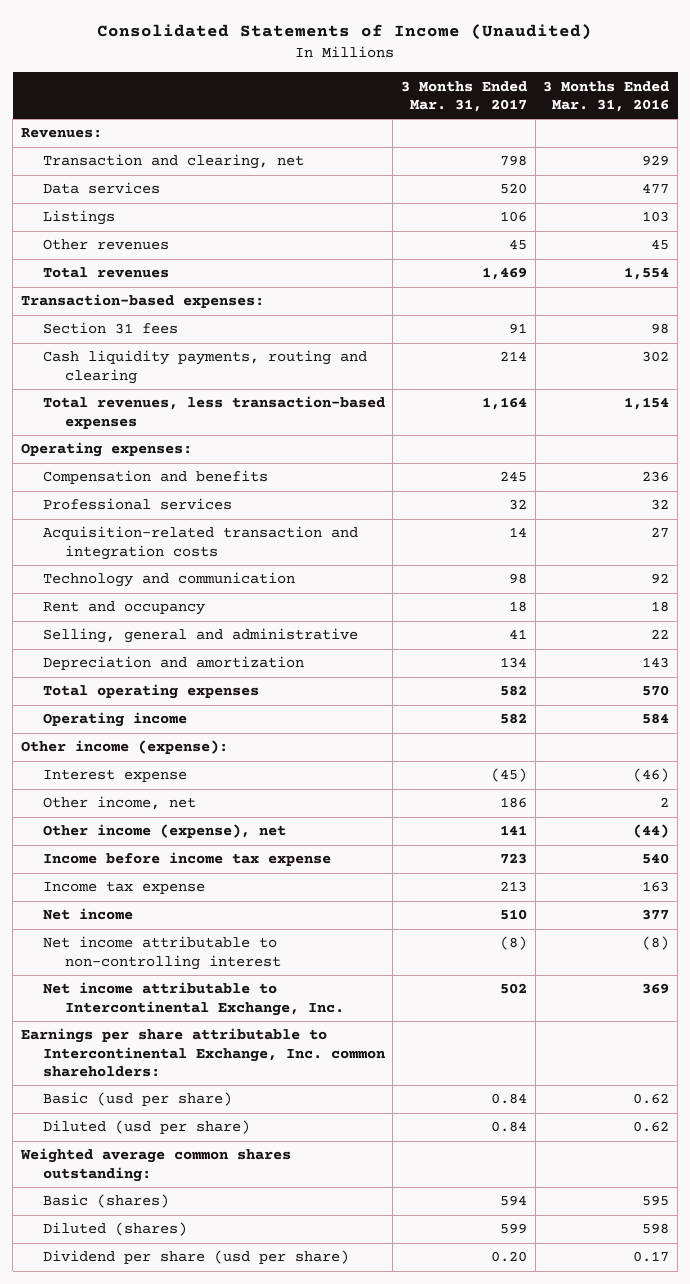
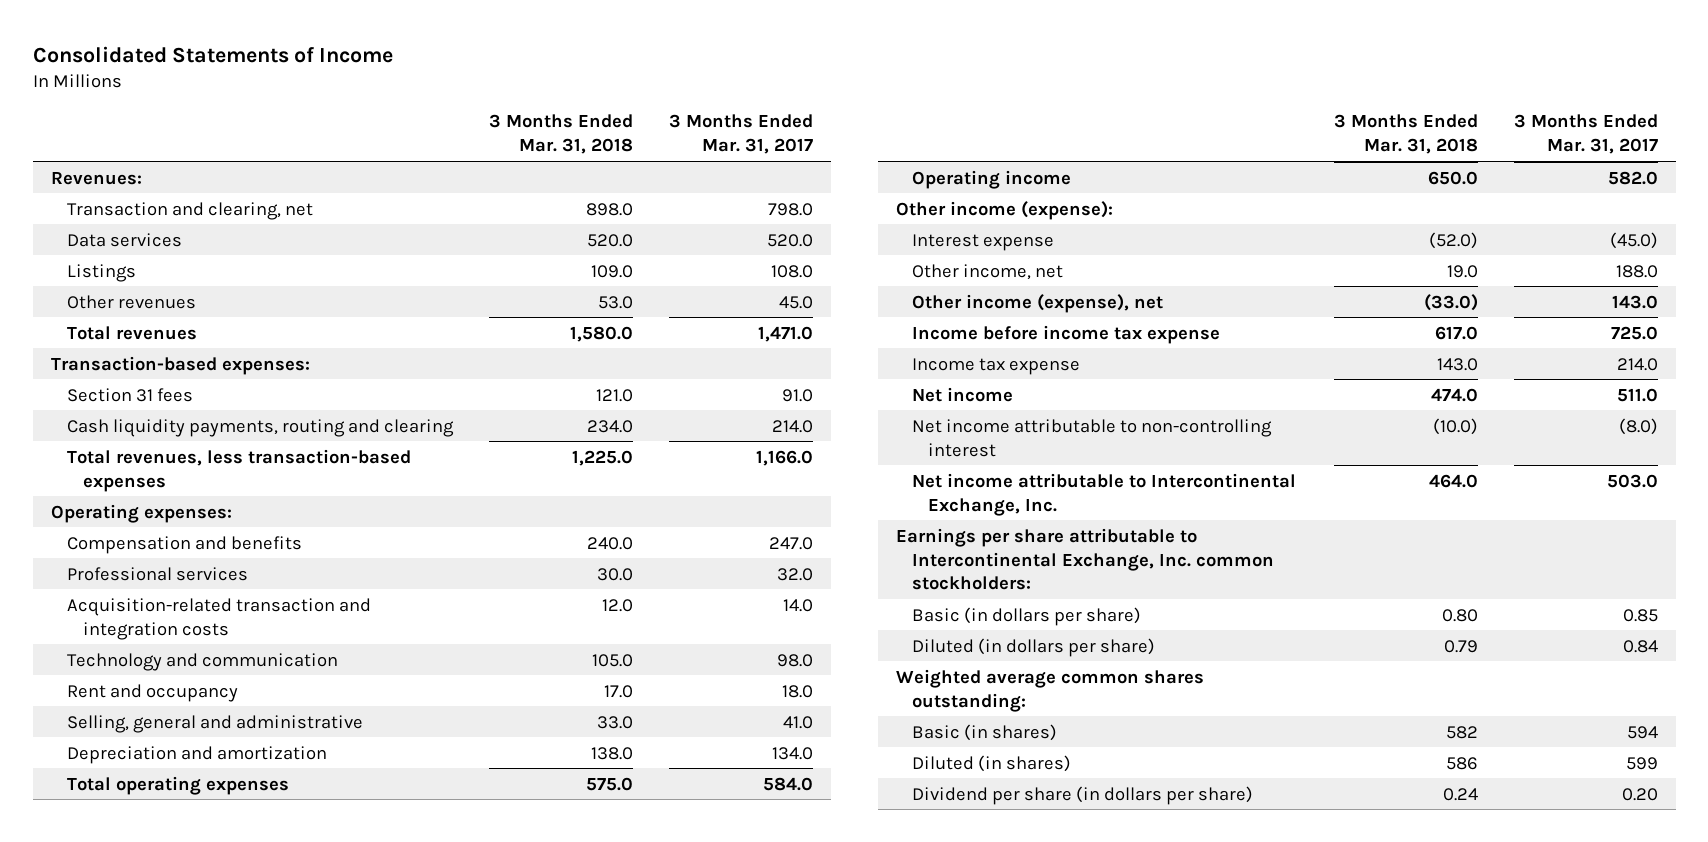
[97,24,593,41] Consolidated Statements of Income (Unaudited) -> [32,45,393,63] Consolidated Statements of Income
[543,80,670,112] 3 Months Ended Mar. 31, 2016 -> none
none -> [489,114,634,155] 3 Months Ended Mar. 31, 2018
[500,155,528,167] 798 -> [767,202,813,216] 798.0
[500,183,528,195] 520 -> [766,233,813,247] 520.0
[500,211,528,223] 106 -> [770,264,813,278] 108.0
[509,239,528,251] 45 -> [778,295,813,309] 45.0
[482,267,528,281] 1,469 -> [757,325,813,342] 1,471.0
[509,323,528,335] 91 -> [781,388,813,402] 91.0
[500,351,528,362] 214 -> [771,419,813,433] 214.0
[482,397,528,411] 1,164 -> [755,449,813,466] 1,166.0
[500,471,528,483] 245 -> [768,536,813,550] 247.0
[509,499,528,511] 32 -> [776,567,813,581] 32.0
[509,527,528,538] 14 -> [782,598,813,612] 14.0
[509,573,528,585] 98 -> [776,653,813,667] 98.0
[509,601,528,613] 18 -> [781,684,813,698] 18.0
[509,629,528,640] 41 -> [782,715,813,729] 41.0
[500,657,528,669] 134 -> [771,746,813,760] 134.0
[500,685,528,697] 582 -> [762,776,813,791] 584.0
[500,713,528,725] 582 -> [1607,170,1658,185] 582.0
[491,768,528,783] (45) -> [1609,231,1658,249] (45.0)
[500,797,528,809] 186 -> [1615,264,1658,278] 188.0
[500,825,528,836] 141 -> [1611,294,1658,309] 143.0
[500,853,528,865] 723 -> [1610,325,1658,340] 725.0
[500,881,528,893] 213 -> [1616,357,1658,371] 214.0
[500,909,528,921] 510 -> [1616,387,1658,402] 511.0
[500,936,528,951] (8) -> [1618,417,1658,435] (8.0)
[500,983,528,995] 502 -> [1606,473,1658,488] 503.0
[20,1028,386,1077] Earnings per share attributable to Intercontinental Exchange, Inc. common shareholders: -> [895,527,1274,591] Earnings per share attributable to Intercontinental Exchange, Inc. common stockholders:
[42,1092,232,1107] Basic (usd per share) -> [911,606,1141,626] Basic (in dollars per share)
[491,1093,528,1105] 0.84 -> [1622,608,1658,622] 0.85
[42,1120,250,1135] Diluted (usd per share) -> [911,637,1155,657] Diluted (in dollars per share)
[42,1194,169,1209] Basic (shares) -> [911,723,1057,741] Basic (in shares)
[42,1222,187,1237] Diluted (shares) -> [911,754,1071,772] Diluted (in shares)
[42,1250,349,1265] Dividend per share (usd per share) -> [911,785,1253,805] Dividend per share (in dollars per share)

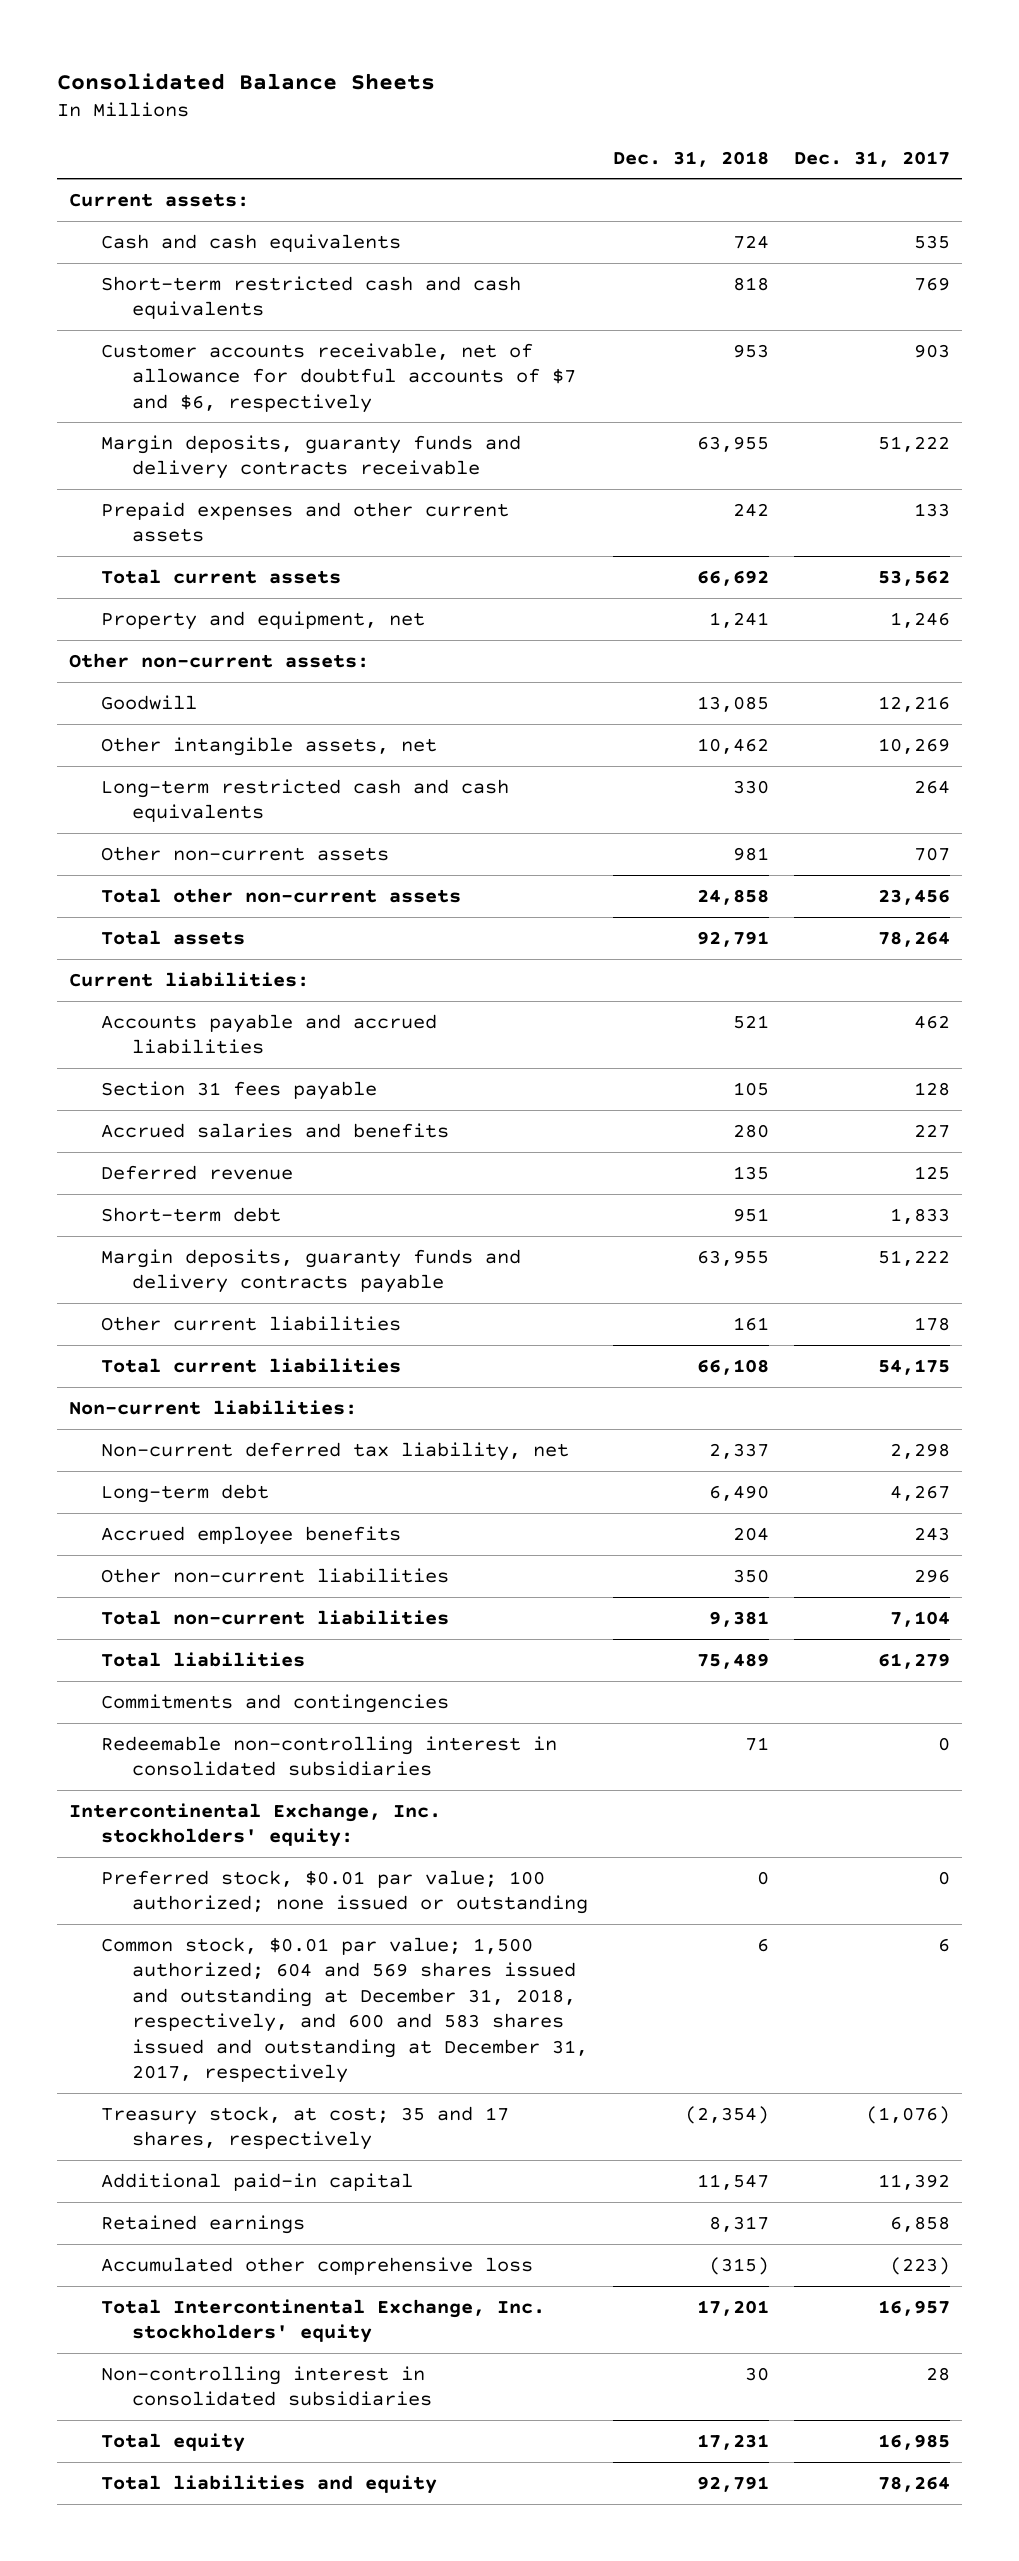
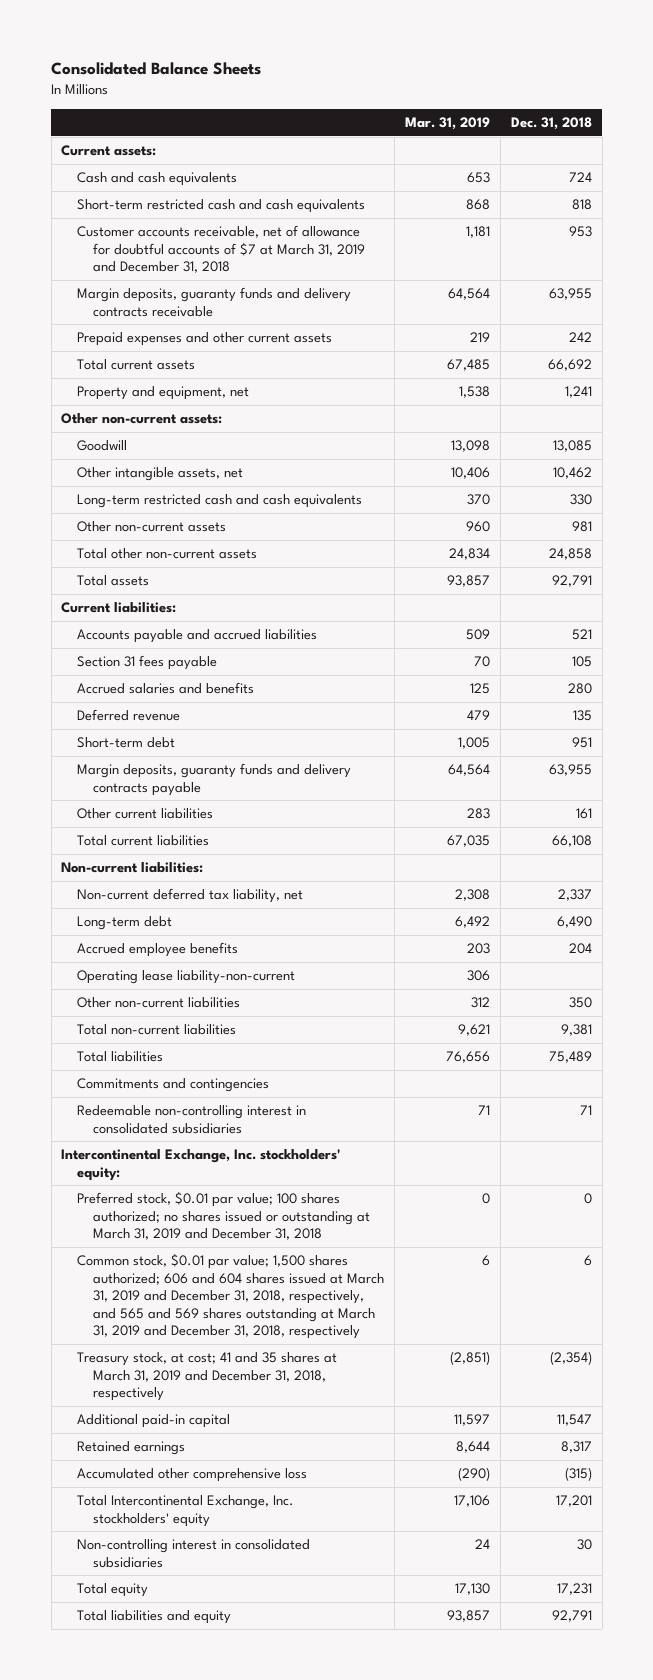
[793,150,950,167] Dec. 31, 2017 -> none
none -> [404,116,490,130] Mar. 31, 2019
[100,342,576,413] Customer accounts receivable, net of allowance for doubtful accounts of $7 and $6, respectively -> [77,225,366,274] Customer accounts receivable, net of allowance for doubtful accounts of $7 at March 31, 2019 and December 31, 2018
none -> [77,970,296,985] Operating lease liability-non-current
[100,1869,588,1915] Preferred stock, $0.01 par value; 100 authorized; none issued or outstanding -> [77,1191,371,1241] Preferred stock, $0.01 par value; 100 shares authorized; no shares issued or outstanding at March 31, 2019 and December 31, 2018
[100,1936,588,2084] Common stock, $0.01 par value; 1,500 authorized; 604 and 569 shares issued and outstanding at December 31, 2018, respectively, and 600 and 583 shares issued and outstanding at December 31, 2017, respectively -> [77,1253,385,1340] Common stock, $0.01 par value; 1,500 shares authorized; 606 and 604 shares issued at March 31, 2019 and December 31, 2018, respectively, and 565 and 569 shares outstanding at March 31, 2019 and December 31, 2018, respectively
[100,2105,509,2151] Treasury stock, at cost; 35 and 17 shares, respectively -> [77,1352,338,1402] Treasury stock, at cost; 41 and 35 shares at March 31, 2019 and December 31, 2018, respectively

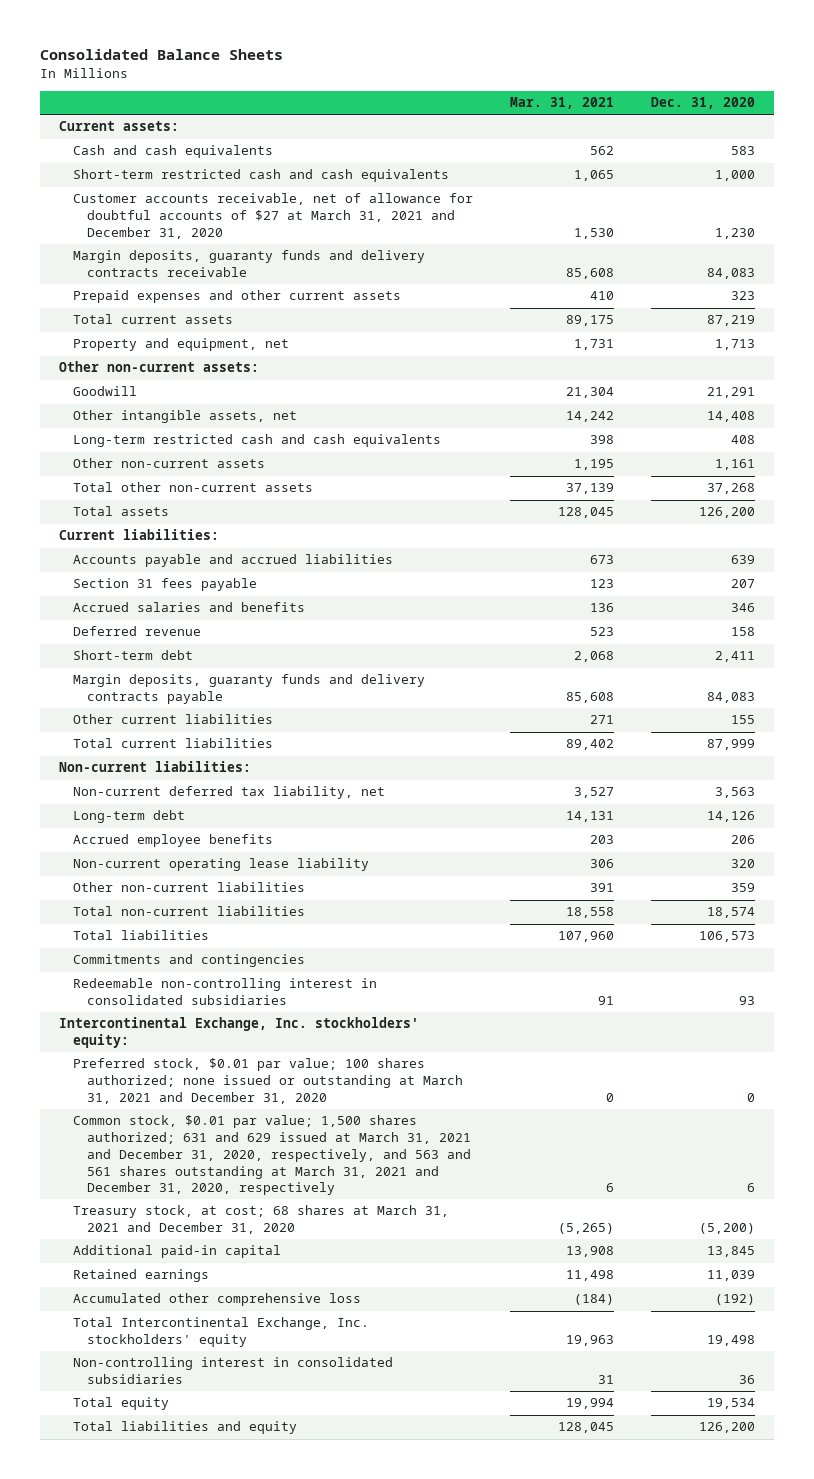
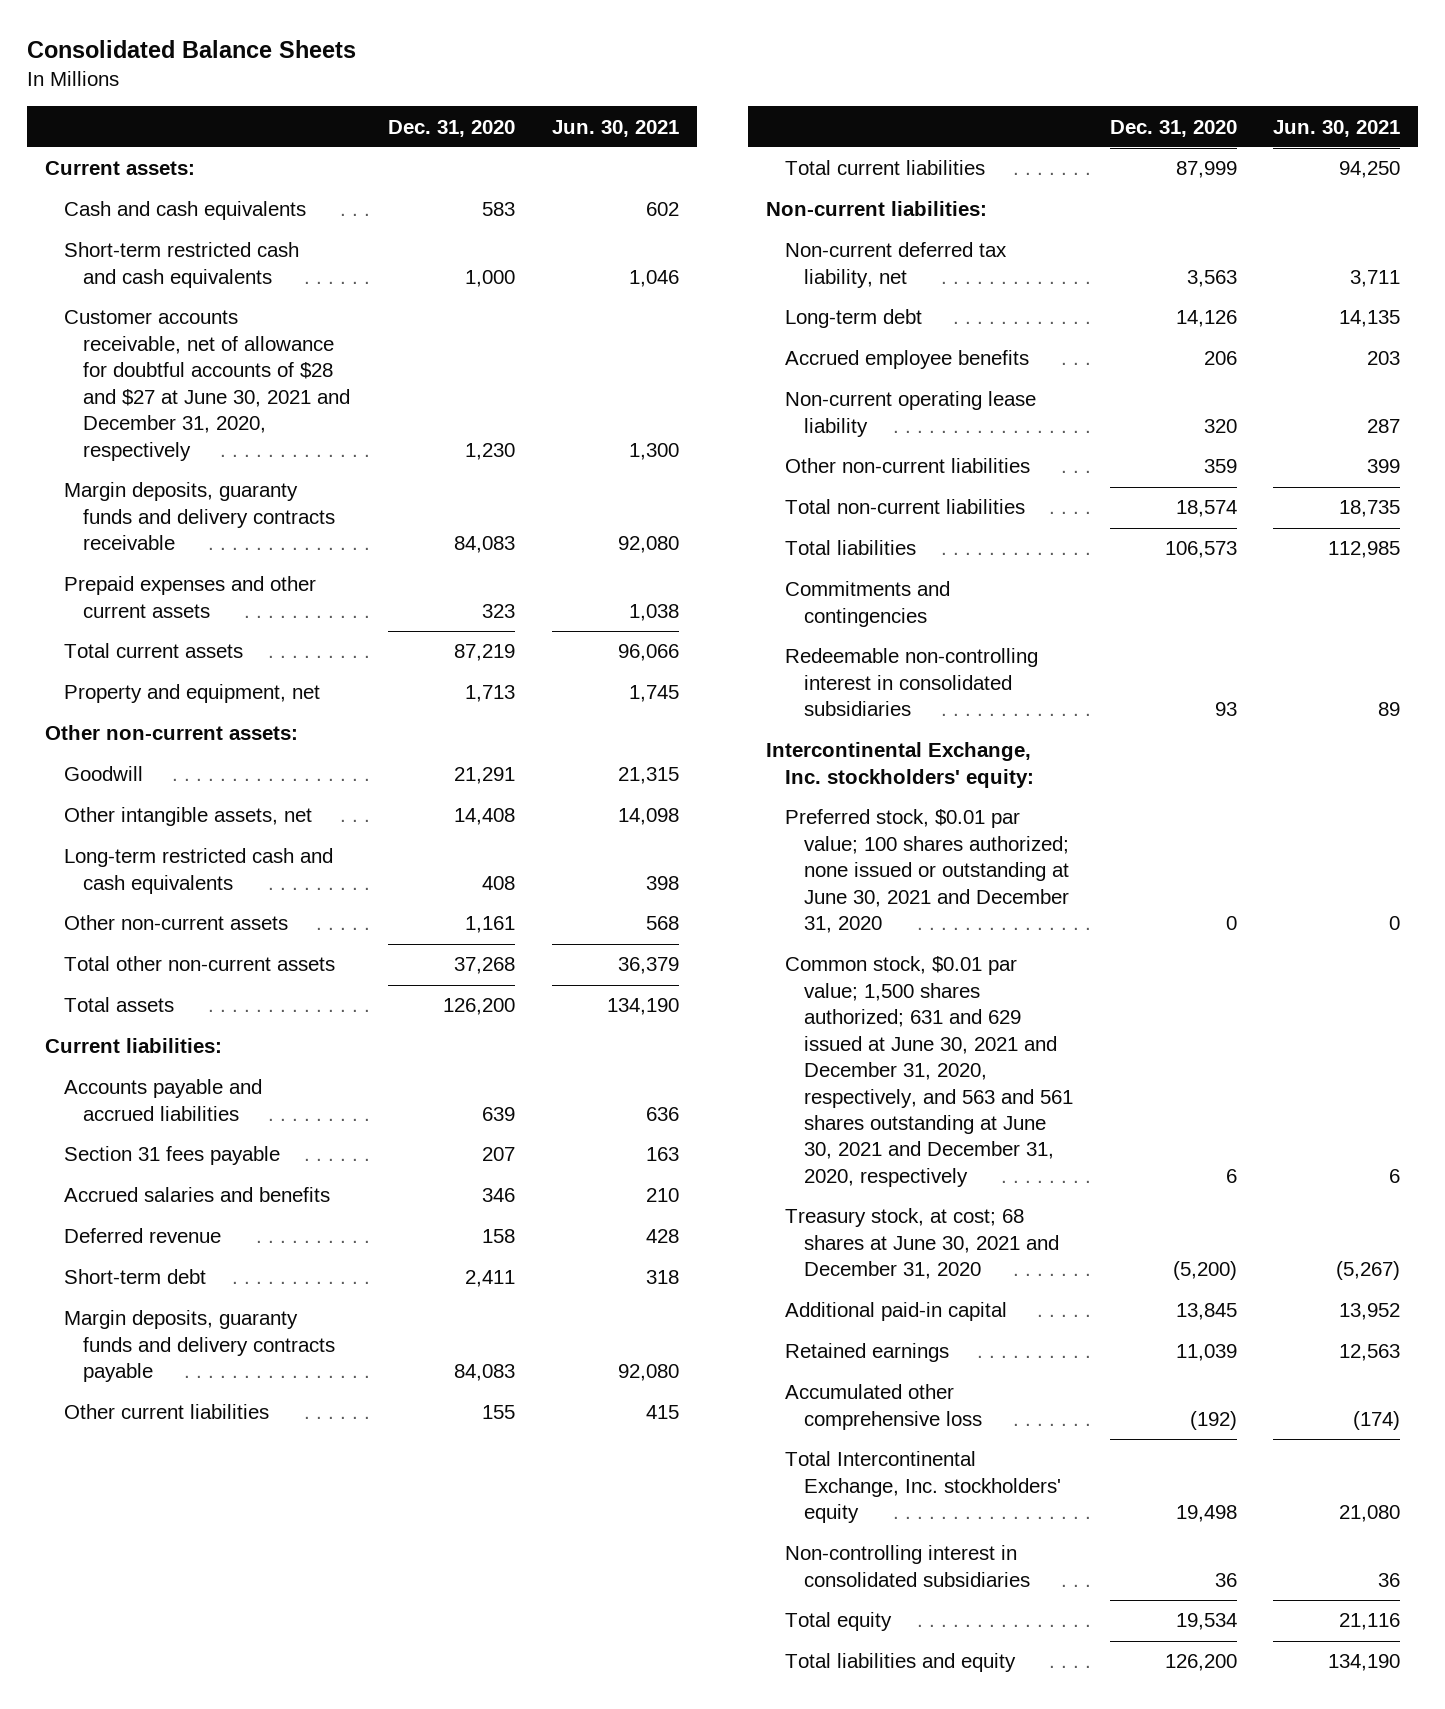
[509,97,614,110] Mar. 31, 2021 -> none
none -> [551,119,679,137] Jun. 30, 2021
[72,193,473,239] Customer accounts receivable, net of allowance for doubtful accounts of $27 at March 31, 2021 and December 31, 2020 -> [63,310,351,461] Customer accounts receivable, net of allowance for doubtful accounts of $28 and $27 at June 30, 2021 and December 31, 2020, respectively
[72,1058,463,1104] Preferred stock, $0.01 par value; 100 shares authorized; none issued or outstanding at March 31, 2021 and December 31, 2020 -> [785,809,1070,934] Preferred stock, $0.01 par value; 100 shares authorized; none issued or outstanding at June 30, 2021 and December 31, 2020
[72,1115,471,1196] Common stock, $0.01 par value; 1,500 shares authorized; 631 and 629 issued at March 31, 2021 and December 31, 2020, respectively, and 563 and 561 shares outstanding at March 31, 2021 and December 31, 2020, respectively -> [785,956,1074,1187] Common stock, $0.01 par value; 1,500 shares authorized; 631 and 629 issued at June 30, 2021 and December 31, 2020, respectively, and 563 and 561 shares outstanding at June 30, 2021 and December 31, 2020, respectively
[72,1205,449,1235] Treasury stock, at cost; 68 shares at March 31, 2021 and December 31, 2020 -> [785,1208,1060,1280] Treasury stock, at cost; 68 shares at June 30, 2021 and December 31, 2020

